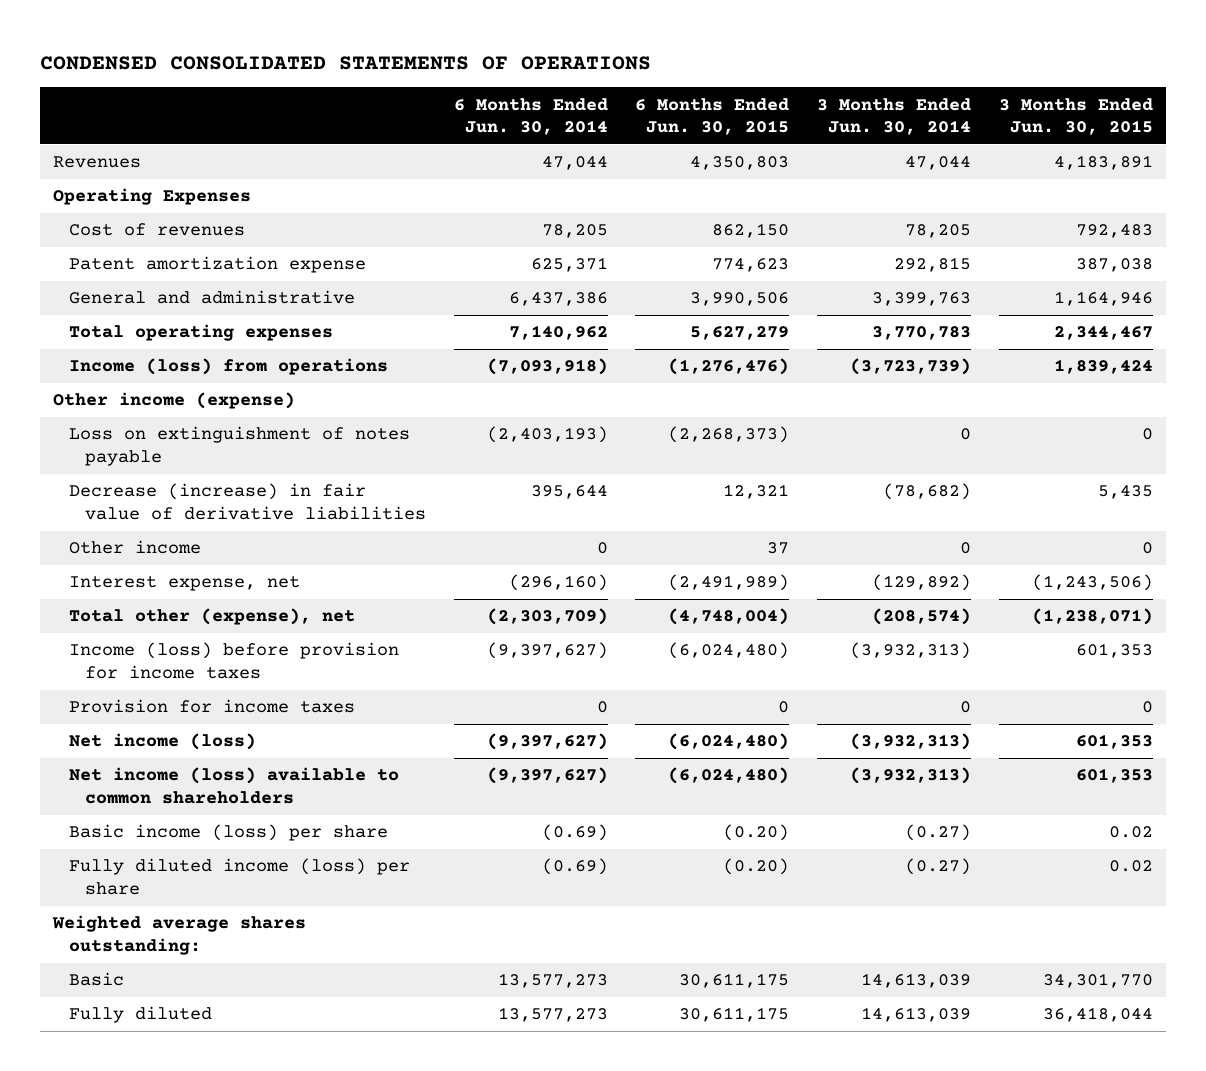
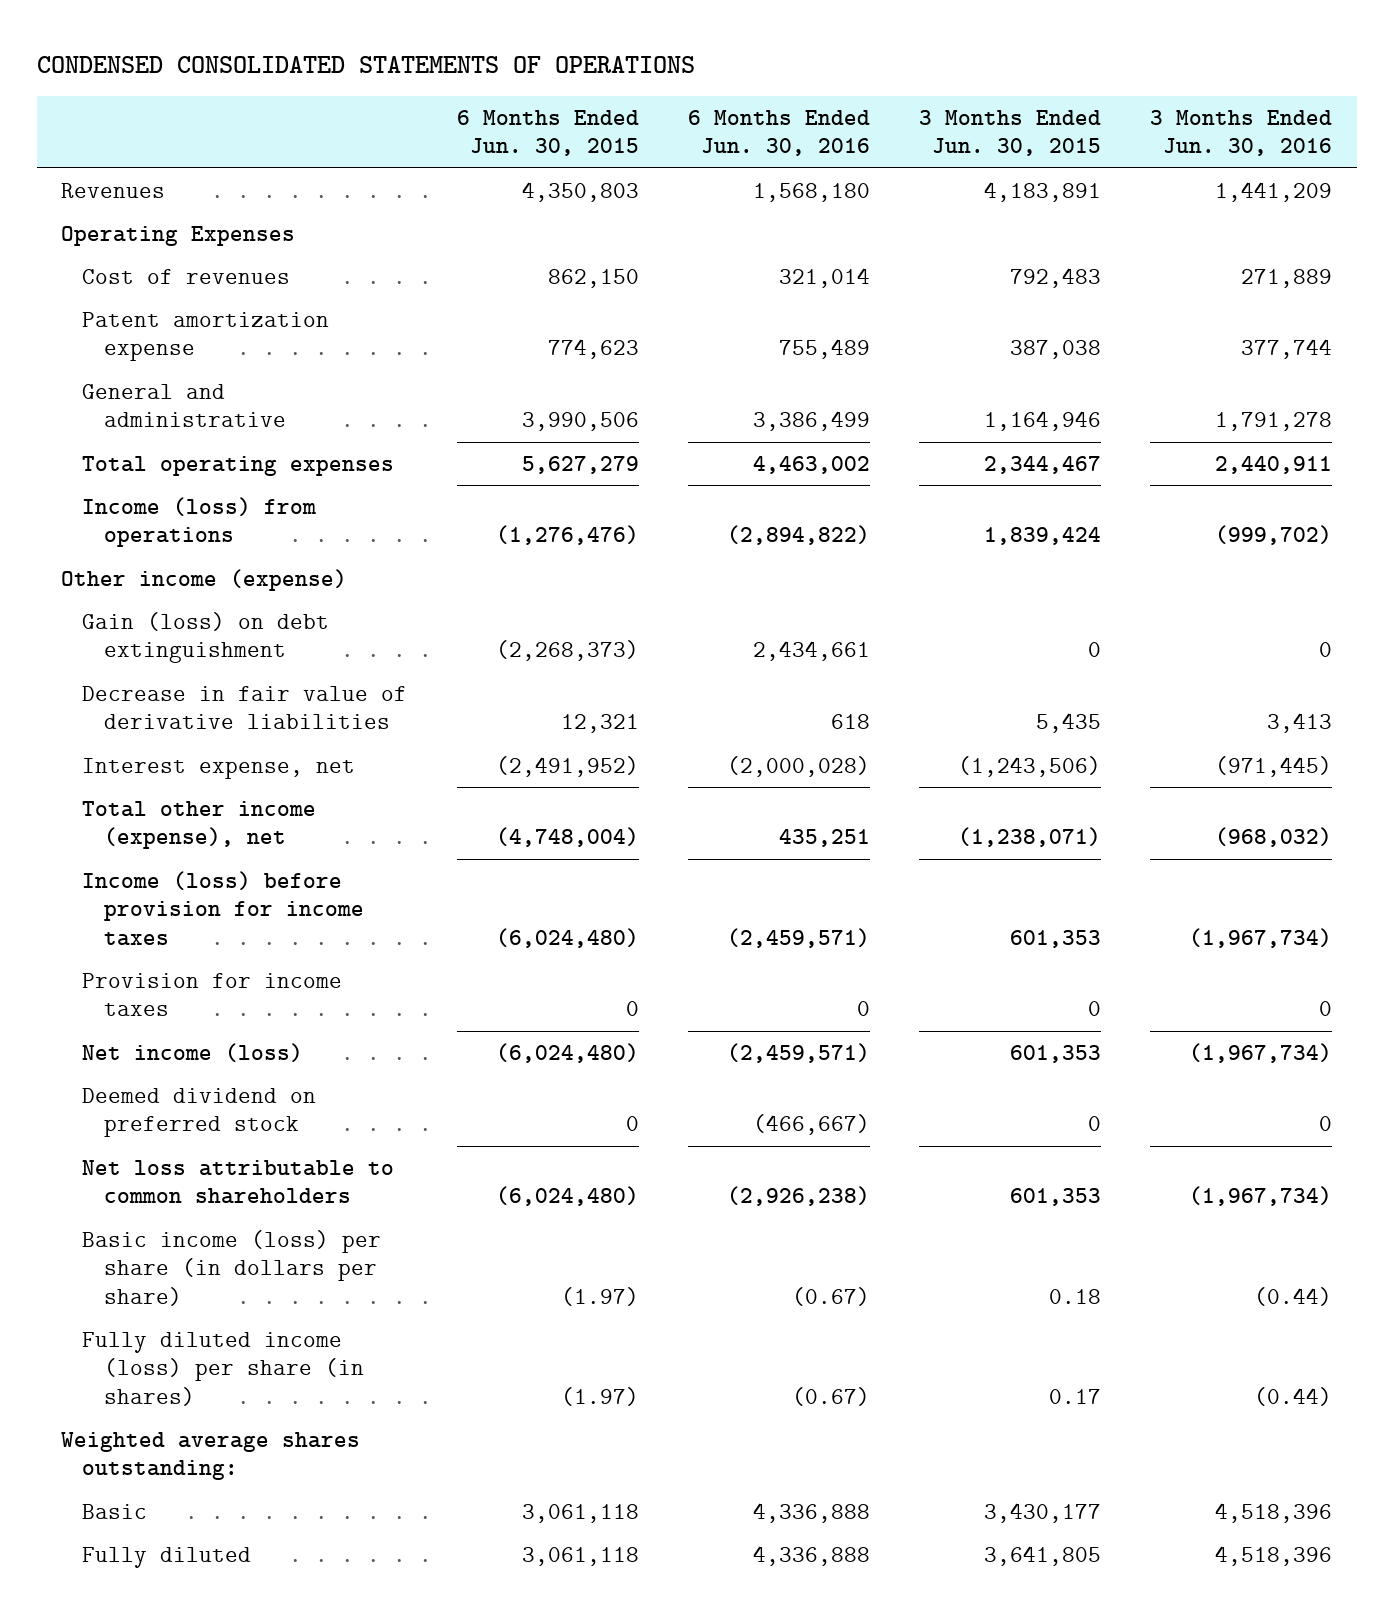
[453,97,608,136] 6 Months Ended Jun. 30, 2014 -> none
[817,97,972,136] 3 Months Ended Jun. 30, 2014 -> none
none -> [687,109,870,157] 6 Months Ended Jun. 30, 2016
none -> [1150,109,1333,157] 3 Months Ended Jun. 30, 2016
[69,540,202,555] Other income -> none
[69,426,411,467] Loss on extinguishment of notes payable -> [82,611,330,664] Gain (loss) on debt extinguishment
[69,483,427,521] Decrease (increase) in fair value of derivative liabilities -> [82,685,408,730] Decrease in fair value of derivative liabilities
[668,574,790,592] (2,491,989) -> [495,755,639,777] (2,491,952)
[69,608,356,626] Total other (expense), net -> [82,800,317,850] Total other income (expense), net
none -> [82,1087,317,1138] Deemed dividend on preferred stock
[69,767,400,805] Net income (loss) available to common shareholders -> [82,1159,395,1205] Net loss attributable to common shareholders
[69,824,389,842] Basic income (loss) per share -> [82,1229,382,1306] Basic income (loss) per share (in dollars per share)
[723,824,790,842] (0.20) -> [560,1286,639,1306] (1.97)
[1108,826,1153,839] 0.02 -> [1048,1288,1101,1304] 0.18
[69,858,411,896] Fully diluted income (loss) per share -> [82,1331,364,1406] Fully diluted income (loss) per share (in shares)
[723,858,790,876] (0.20) -> [560,1386,639,1406] (1.97)
[1108,860,1153,873] 0.02 -> [1048,1388,1101,1404] 0.17
[679,973,790,989] 30,611,175 -> [521,1503,639,1523] 3,061,118
[1042,973,1153,989] 34,301,770 -> [983,1502,1101,1523] 3,430,177
[679,1007,790,1023] 30,611,175 -> [521,1546,639,1566] 3,061,118
[1042,1007,1153,1023] 36,418,044 -> [983,1545,1101,1566] 3,641,805

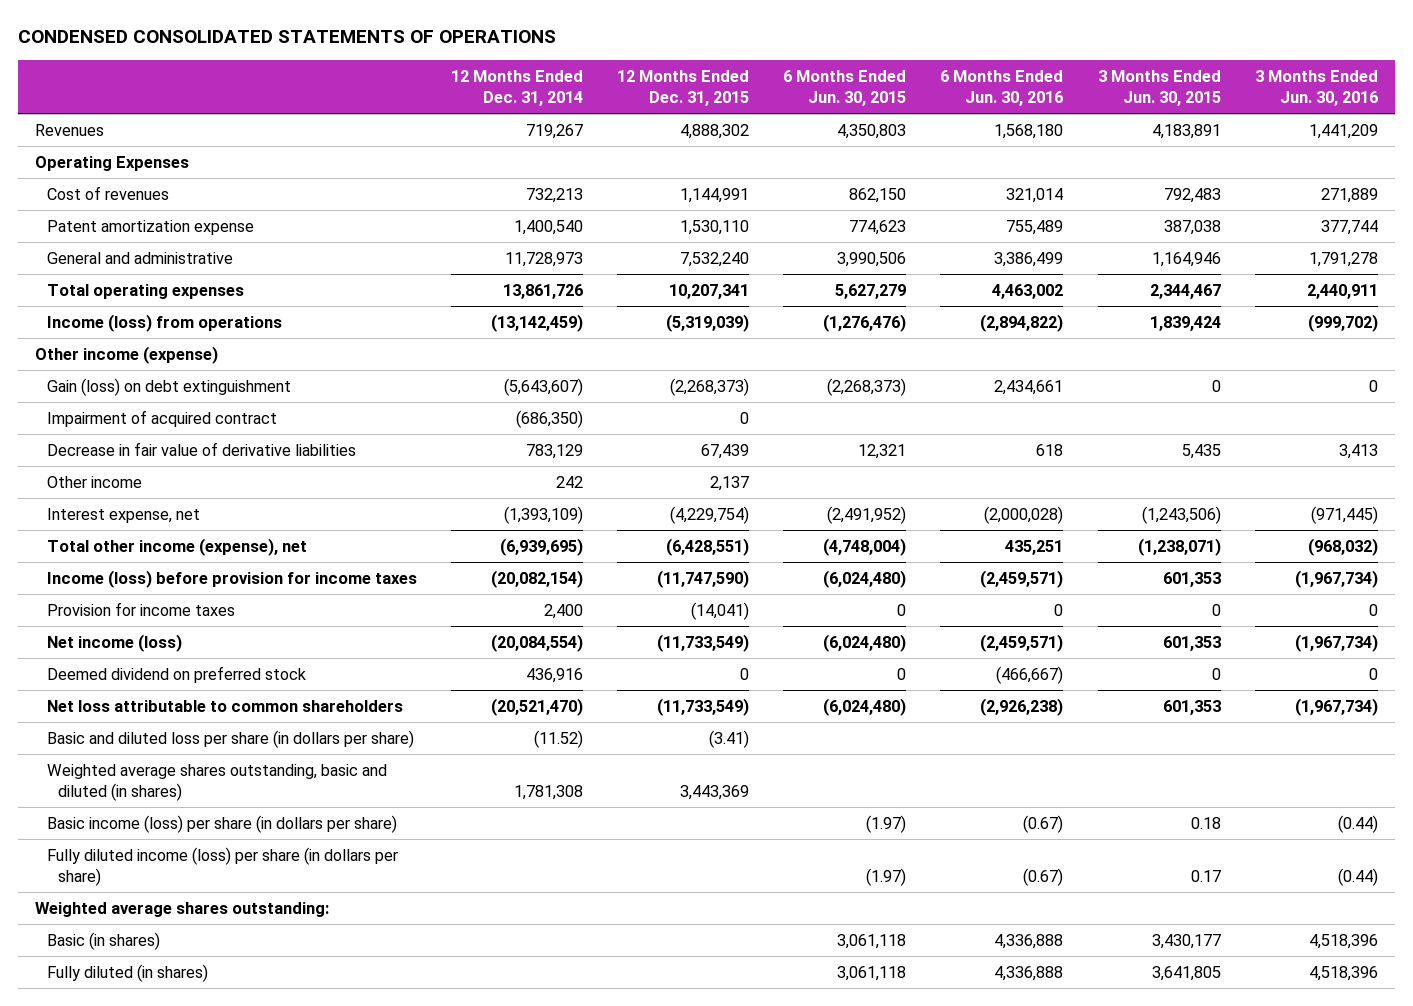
none -> [450,69,583,106] 12 Months Ended Dec. 31, 2014
none -> [616,69,749,106] 12 Months Ended Dec. 31, 2015
none -> [46,410,277,428] Impairment of acquired contract
none -> [46,476,142,489] Other income
none -> [46,730,414,749] Basic and diluted loss per share (in dollars per share)
none -> [46,764,387,801] Weighted average shares outstanding, basic and diluted (in shares)
[82,1331,364,1406] Fully diluted income (loss) per share (in shares) -> [46,847,398,886] Fully diluted income (loss) per share (in dollars per share)
[82,1503,148,1519] Basic -> [46,932,160,951] Basic (in shares)
[82,1546,252,1568] Fully diluted -> [46,964,208,983] Fully diluted (in shares)

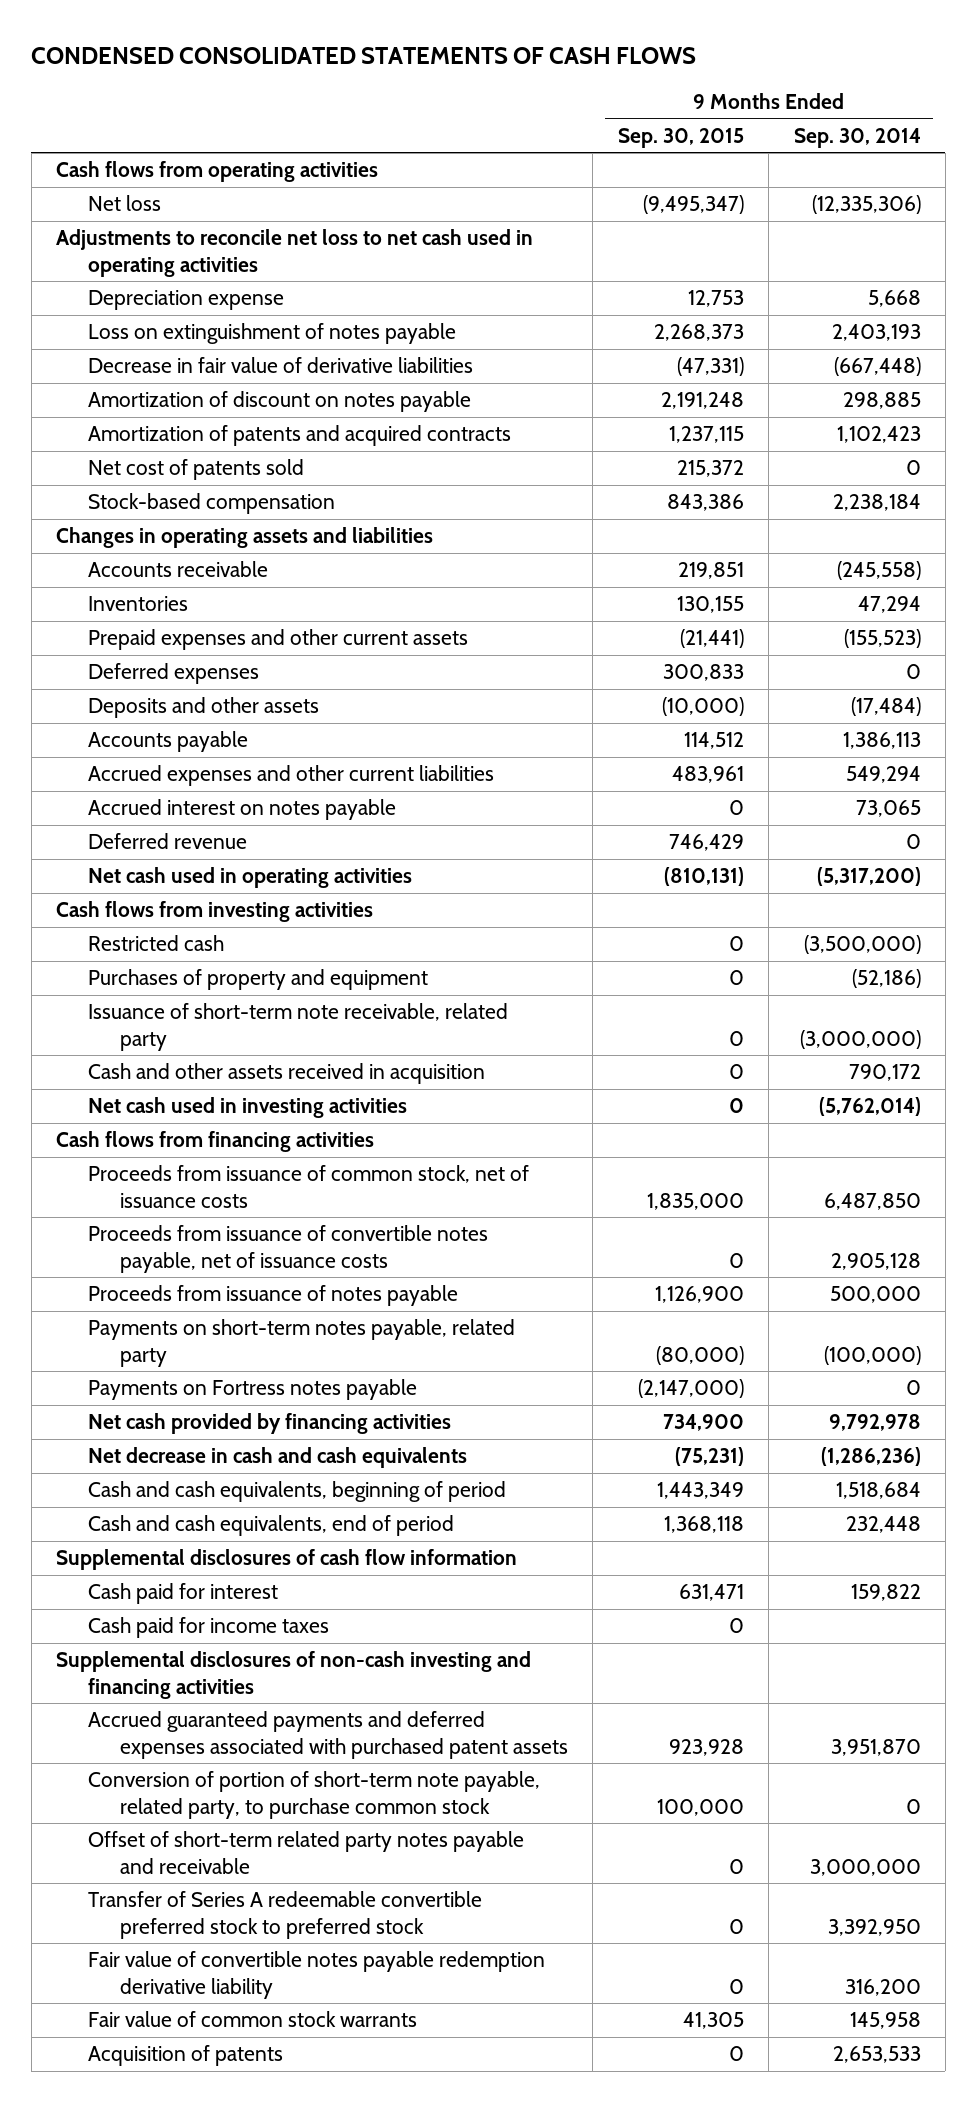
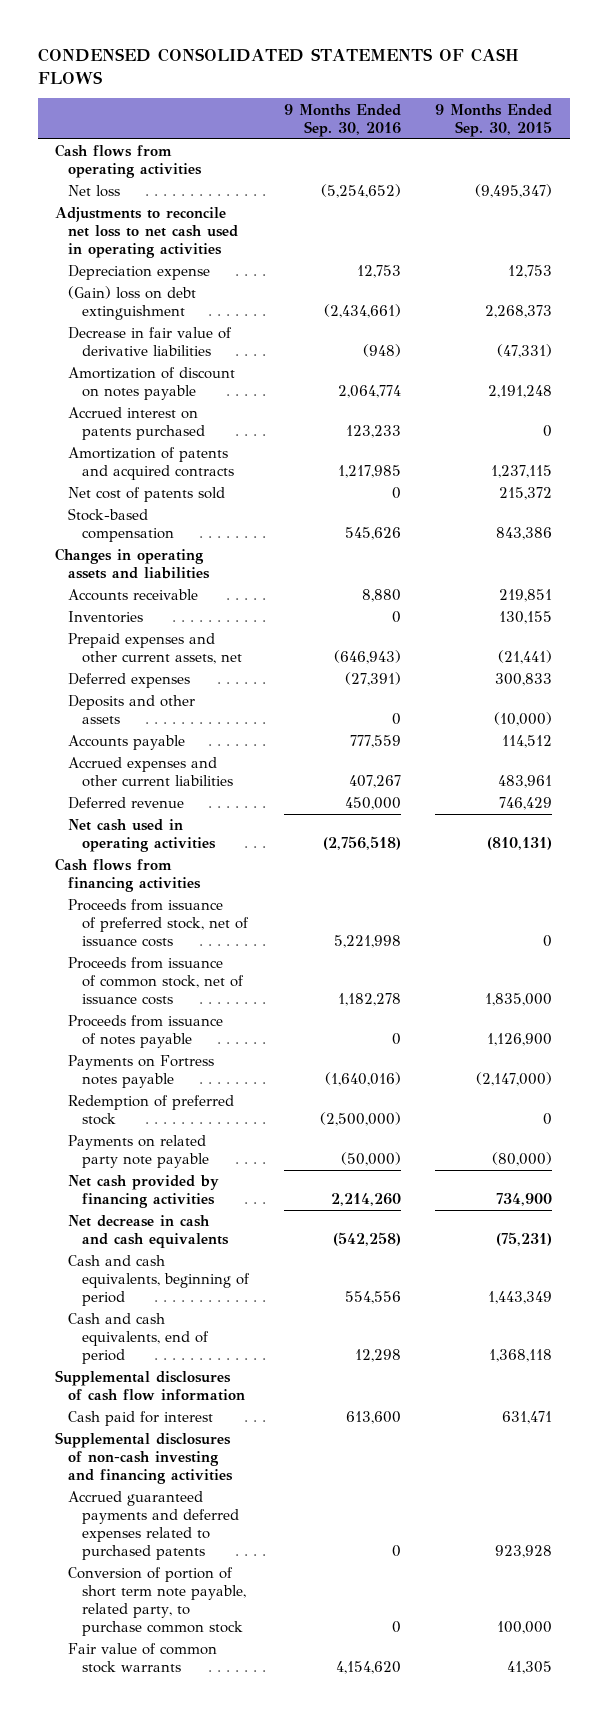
[793,127,921,148] Sep. 30, 2014 -> none
none -> [283,103,401,137] 9 Months Ended Sep. 30, 2016
[88,323,457,345] Loss on extinguishment of notes payable -> [68,286,197,321] (Gain) loss on debt extinguishment
none -> [68,407,205,441] Accrued interest on patents purchased
[88,629,469,651] Prepaid expenses and other current assets -> [68,633,242,665] Prepaid expenses and other current assets, net
[88,799,397,821] Accrued interest on notes payable -> none
[56,901,374,923] Cash flows from investing activities -> none
[88,935,225,952] Restricted cash -> none
[88,969,429,991] Purchases of property and equipment -> none
[88,1003,509,1051] Issuance of short-term note receivable, related party -> none
[88,1063,486,1085] Cash and other assets received in acquisition -> none
[88,1097,408,1119] Net cash used in investing activities -> none
none -> [68,899,249,947] Proceeds from issuance of preferred stock, net of issuance costs
[88,1225,489,1273] Proceeds from issuance of convertible notes payable, net of issuance costs -> none
[88,1319,516,1367] Payments on short-term notes payable, related party -> none
none -> [68,1095,235,1126] Redemption of preferred stock
none -> [68,1135,209,1169] Payments on related party note payable
[88,1617,330,1639] Cash paid for income taxes -> none
[88,1831,525,1874] Offset of short-term related party notes payable and receivable -> none
[88,1891,483,1939] Transfer of Series A redeemable convertible preferred stock to preferred stock -> none
[88,1951,546,1999] Fair value of convertible notes payable redemption derivative liability -> none
[88,1711,568,1759] Accrued guaranteed payments and deferred expenses associated with purchased patent assets -> [68,1491,239,1560] Accrued guaranteed payments and deferred expenses related to purchased patents
[88,1771,541,1819] Conversion of portion of short-term note payable, related party, to purchase common stock -> [68,1567,246,1636] Conversion of portion of short term note payable, related party, to purchase common stock
[88,2045,284,2067] Acquisition of patents -> none

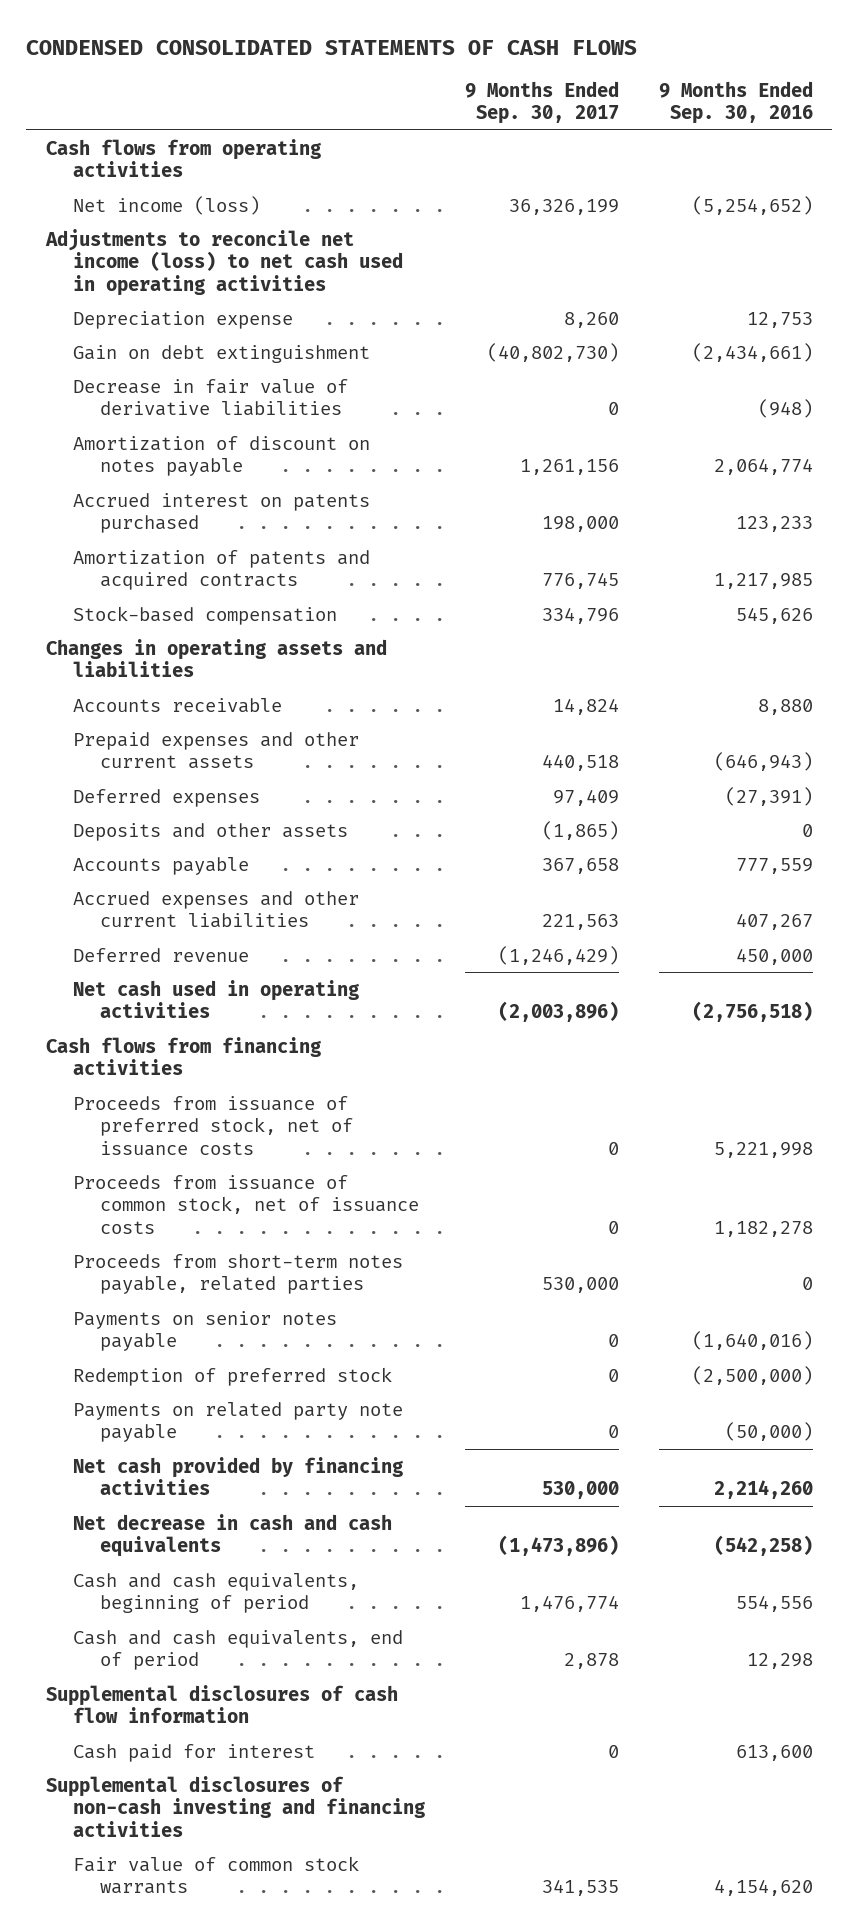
[435,103,553,137] 9 Months Ended Sep. 30, 2015 -> none
none -> [464,80,619,125] 9 Months Ended Sep. 30, 2017
[68,185,121,198] Net loss -> [72,195,260,215] Net income (loss)
[55,207,239,258] Adjustments to reconcile net loss to net cash used in operating activities -> [44,228,403,296] Adjustments to reconcile net income (loss) to net cash used in operating activities
[68,286,197,321] (Gain) loss on debt extinguishment -> [72,344,370,363] Gain on debt extinguishment
[68,487,226,503] Net cost of patents sold -> none
[68,611,144,624] Inventories -> none
[68,633,242,665] Prepaid expenses and other current assets, net -> [72,731,359,770] Prepaid expenses and other current assets
[68,1015,224,1049] Proceeds from issuance of notes payable -> [72,1253,403,1295] Proceeds from short-term notes payable, related parties
[68,1055,215,1089] Payments on Fortress notes payable -> [72,1310,337,1352] Payments on senior notes payable
[68,1491,239,1560] Accrued guaranteed payments and deferred expenses related to purchased patents -> none
[68,1567,246,1636] Conversion of portion of short term note payable, related party, to purchase common stock -> none

